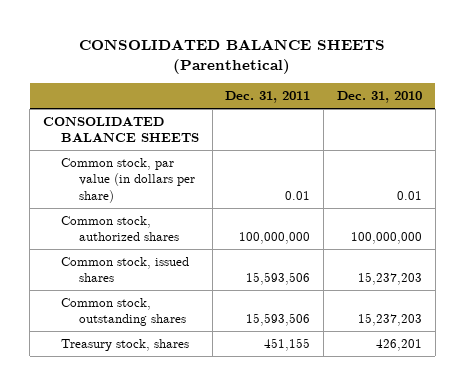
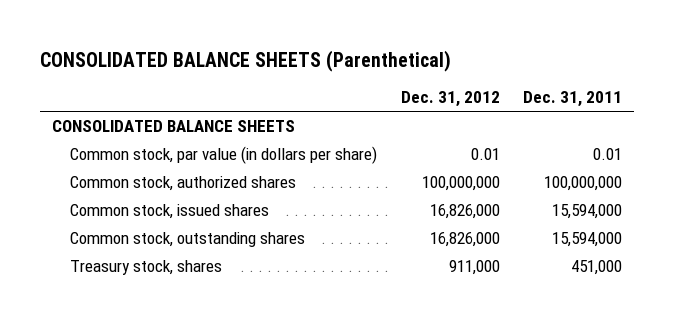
[336,91,422,104] Dec. 31, 2010 -> none
none -> [400,91,500,108] Dec. 31, 2012
[246,272,311,286] 15,593,506 -> [552,203,623,219] 15,594,000
[246,313,311,327] 15,593,506 -> [552,231,623,247] 15,594,000
[264,337,311,351] 451,155 -> [571,259,623,275] 451,000

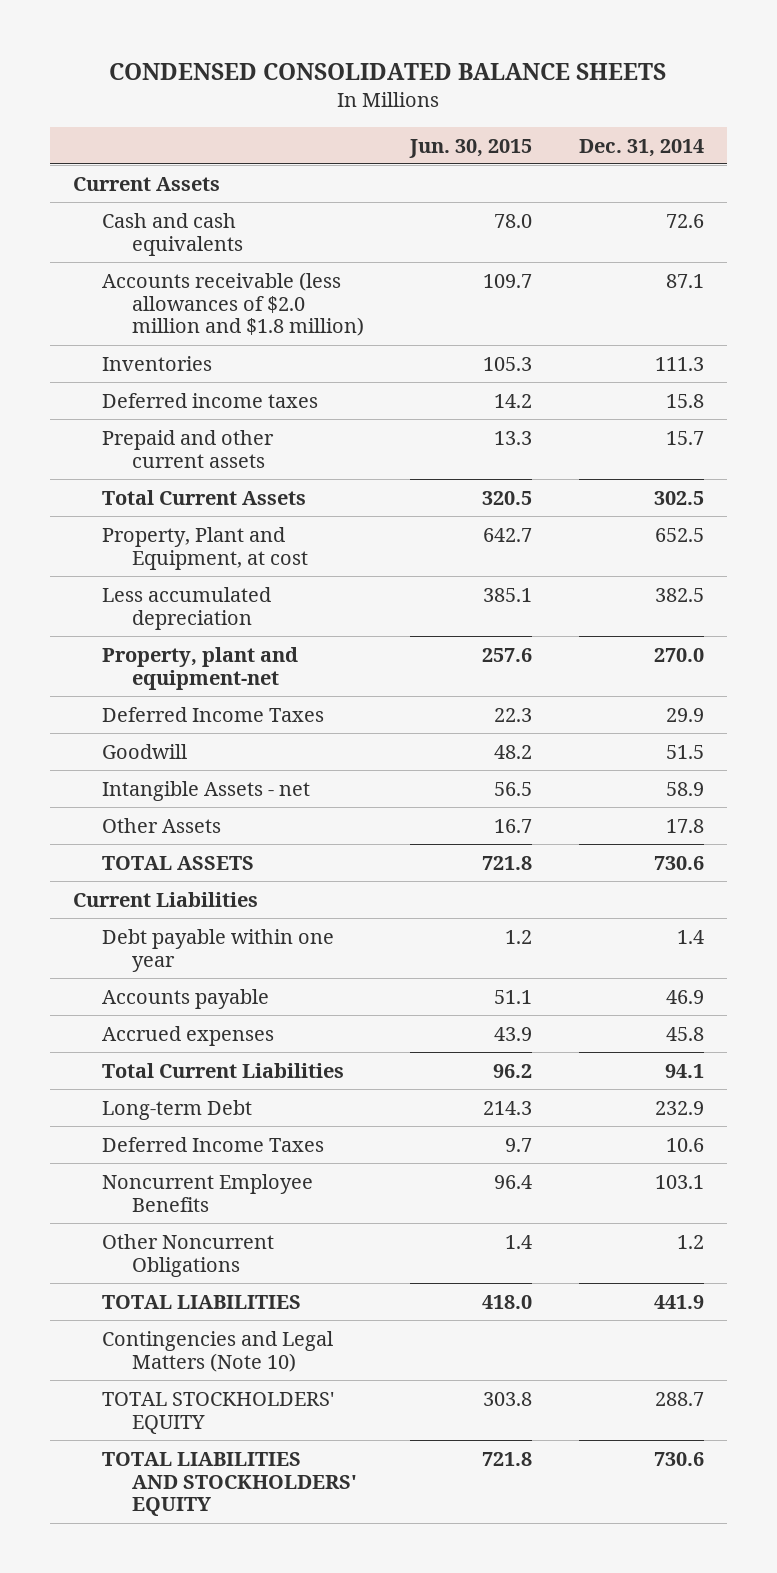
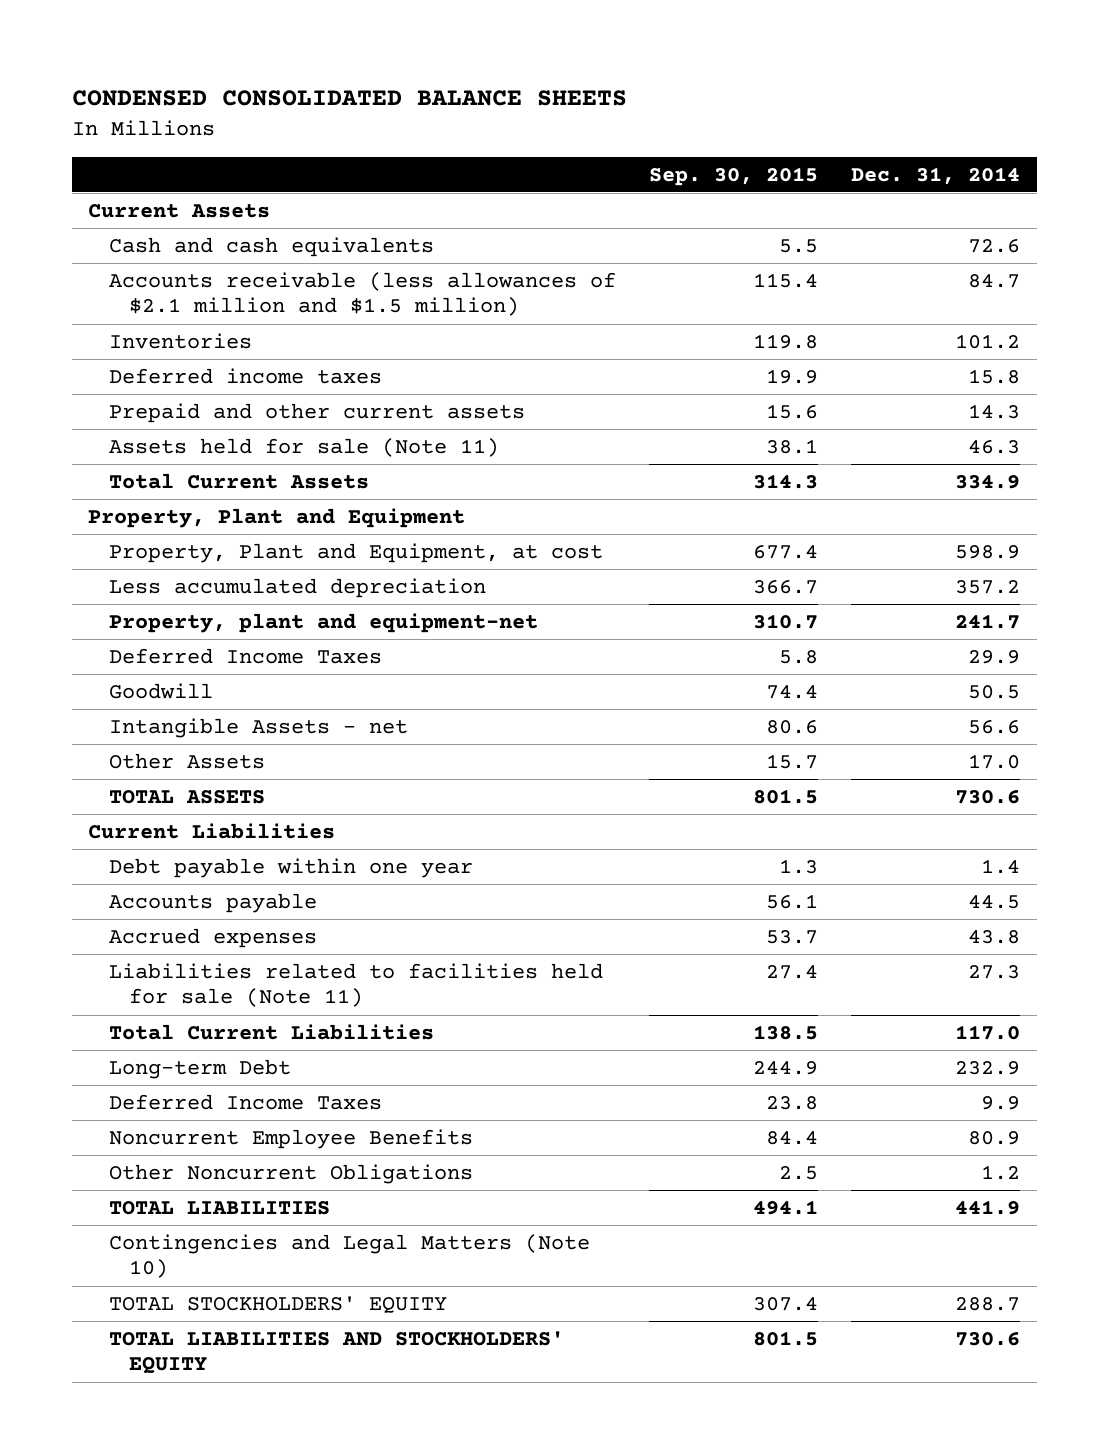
[409,138,533,158] Jun. 30, 2015 -> none
none -> [648,166,818,186] Sep. 30, 2015
[102,271,364,337] Accounts receivable (less allowances of $2.0 million and $1.8 million) -> [108,271,616,317] Accounts receivable (less allowances of $2.1 million and $1.5 million)
[665,273,704,288] 87.1 -> [968,273,1021,288] 84.7
[654,356,704,371] 111.3 -> [955,333,1021,349] 101.2
[665,430,704,445] 15.7 -> [968,403,1021,419] 14.3
none -> [108,437,499,457] Assets held for sale (Note 11)
[653,490,704,505] 302.5 -> [955,474,1021,489] 334.9
none -> [88,507,466,528] Property, Plant and Equipment
[654,527,704,542] 652.5 -> [955,544,1021,559] 598.9
[654,587,704,602] 382.5 -> [955,579,1021,594] 357.2
[653,647,704,662] 270.0 -> [955,613,1021,629] 241.7
[665,744,704,759] 51.5 -> [968,684,1021,699] 50.5
[665,781,704,796] 58.9 -> [968,719,1021,734] 56.6
[665,818,704,833] 17.8 -> [968,753,1021,769] 17.0
[665,989,704,1004] 46.9 -> [968,894,1021,909] 44.5
[665,1026,704,1041] 45.8 -> [968,929,1021,944] 43.8
none -> [108,962,603,1008] Liabilities related to facilities held for sale (Note 11)
[664,1063,704,1078] 94.1 -> [955,1024,1021,1040] 117.0
[665,1137,704,1152] 10.6 -> [981,1095,1021,1110] 9.9
[654,1174,704,1189] 103.1 -> [968,1130,1021,1145] 80.9

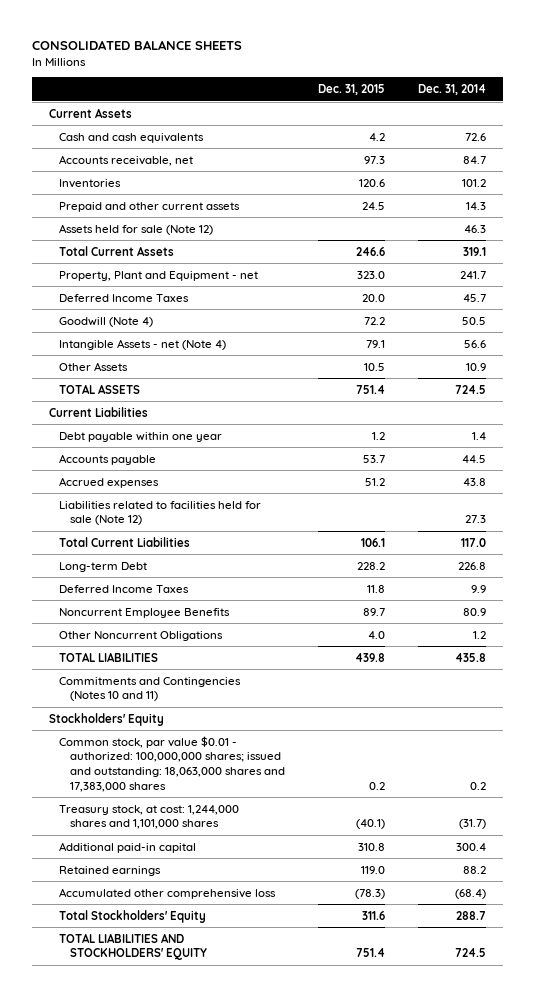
[71,90,627,107] CONDENSED CONSOLIDATED BALANCE SHEETS -> [32,40,243,51] CONSOLIDATED BALANCE SHEETS
[648,166,818,186] Sep. 30, 2015 -> none
none -> [318,83,386,95] Dec. 31, 2015
[108,271,616,317] Accounts receivable (less allowances of $2.1 million and $1.5 million) -> [59,154,194,166] Accounts receivable, net
[108,367,382,384] Deferred income taxes -> none
[88,507,466,528] Property, Plant and Equipment -> none
[108,542,603,563] Property, Plant and Equipment, at cost -> none
[108,577,486,598] Less accumulated depreciation -> none
[108,437,499,457] Assets held for sale (Note 11) -> [59,223,214,235] Assets held for sale (Note 12)
[955,474,1021,489] 334.9 -> [463,246,487,256] 319.1
[108,612,538,633] Property, plant and equipment-net -> [59,270,259,281] Property, Plant and Equipment - net
[968,649,1021,664] 29.9 -> [463,293,487,302] 45.7
[108,682,213,699] Goodwill -> [59,316,154,327] Goodwill (Note 4)
[108,717,408,738] Intangible Assets - net -> [59,338,227,350] Intangible Assets - net (Note 4)
[968,753,1021,769] 17.0 -> [466,362,487,371] 10.9
[955,789,1021,804] 730.6 -> [455,384,487,394] 724.5
[108,962,603,1008] Liabilities related to facilities held for sale (Note 11) -> [59,500,262,526] Liabilities related to facilities held for sale (Note 12)
[955,1060,1021,1075] 232.9 -> [458,561,487,570] 226.8
[955,1199,1021,1215] 441.9 -> [455,652,487,662] 435.8
[108,1233,590,1279] Contingencies and Legal Matters (Note 10) -> [59,676,242,702] Commitments and Contingencies (Notes 10 and 11)
none -> [48,712,164,726] Stockholders' Equity
none -> [59,735,286,792] Common stock, par value $0.01 - authorized: 100,000,000 shares; issued and outstanding: 18,063,000 shares and 17,383,000 shares
none -> [59,804,240,830] Treasury stock, at cost: 1,244,000 shares and 1,101,000 shares
none -> [59,841,197,853] Additional paid-in capital
none -> [59,865,162,876] Retained earnings
none -> [59,887,277,899] Accumulated other comprehensive loss
[108,1295,447,1314] TOTAL STOCKHOLDERS' EQUITY -> [59,909,207,923] Total Stockholders' Equity
[955,1331,1021,1346] 730.6 -> [455,948,487,958] 724.5

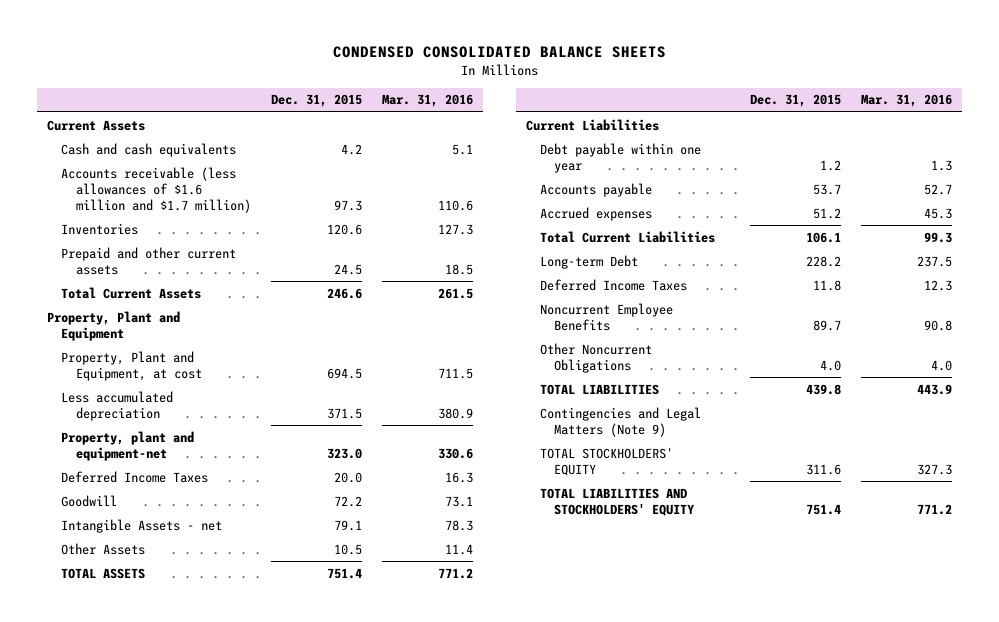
[32,40,243,51] CONSOLIDATED BALANCE SHEETS -> [332,46,666,59] CONDENSED CONSOLIDATED BALANCE SHEETS
[418,83,487,95] Dec. 31, 2014 -> none
none -> [382,94,474,108] Mar. 31, 2016
[59,154,194,166] Accounts receivable, net -> [61,166,251,213] Accounts receivable (less allowances of $1.6 million and $1.7 million)
[59,223,214,235] Assets held for sale (Note 12) -> none
none -> [47,310,181,341] Property, Plant and Equipment
none -> [61,350,202,381] Property, Plant and Equipment, at cost
none -> [61,390,174,421] Less accumulated depreciation
[59,270,259,281] Property, Plant and Equipment - net -> [61,430,195,461] Property, plant and equipment-net
[59,316,154,327] Goodwill (Note 4) -> [61,494,118,507] Goodwill
[59,338,227,350] Intangible Assets - net (Note 4) -> [61,518,223,533] Intangible Assets - net
[59,500,262,526] Liabilities related to facilities held for sale (Note 12) -> none
[48,712,164,726] Stockholders' Equity -> none
[59,735,286,792] Common stock, par value $0.01 - authorized: 100,000,000 shares; issued and outstanding: 18,063,000 shares and 17,383,000 shares -> none
[59,804,240,830] Treasury stock, at cost: 1,244,000 shares and 1,101,000 shares -> none
[59,841,197,853] Additional paid-in capital -> none
[59,865,162,876] Retained earnings -> none
[59,887,277,899] Accumulated other comprehensive loss -> none
[59,676,242,702] Commitments and Contingencies (Notes 10 and 11) -> [540,406,702,437] Contingencies and Legal Matters (Note 9)
[59,909,207,923] Total Stockholders' Equity -> [540,447,674,476] TOTAL STOCKHOLDERS' EQUITY

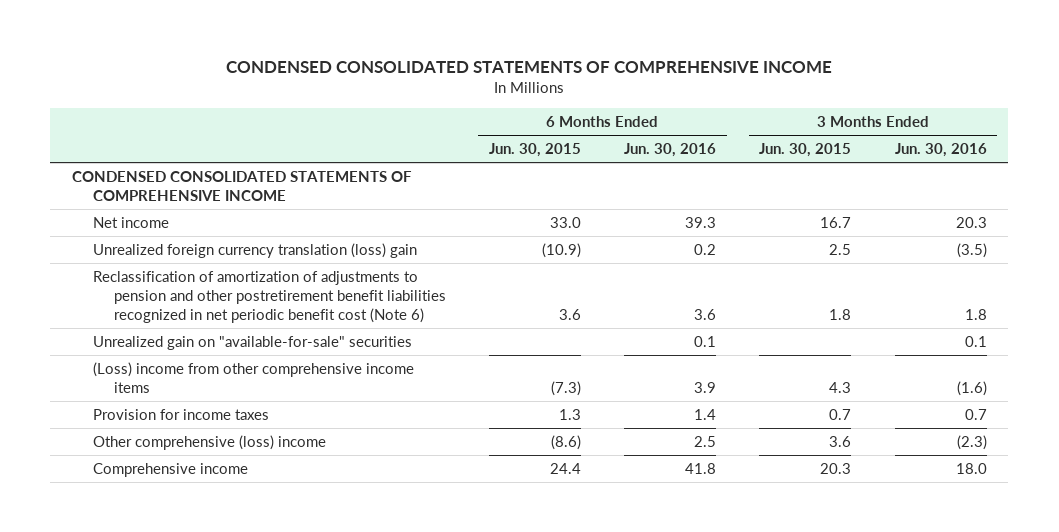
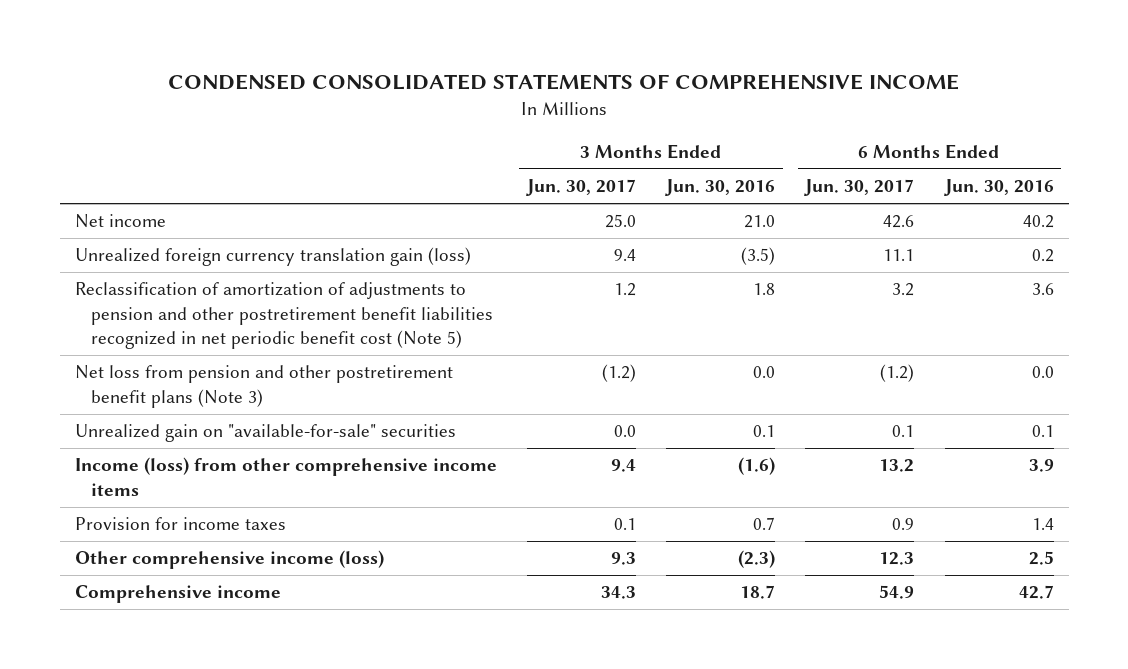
[488,142,581,157] Jun. 30, 2015 -> none
[759,142,852,157] Jun. 30, 2015 -> none
none -> [525,179,636,197] Jun. 30, 2017
none -> [804,179,915,197] Jun. 30, 2017
[72,170,413,201] CONDENSED CONSOLIDATED STATEMENTS OF COMPREHENSIVE INCOME -> none
[685,216,717,228] 39.3 -> [1022,215,1054,229] 40.2
[955,216,987,228] 20.3 -> [744,215,776,229] 21.0
[92,242,417,258] Unrealized foreign currency translation (loss) gain -> [74,247,471,267] Unrealized foreign currency translation gain (loss)
[92,270,446,323] Reclassification of amortization of adjustments to pension and other postretirement benefit liabilities recognized in net periodic benefit cost (Note 6) -> [74,282,494,349] Reclassification of amortization of adjustments to pension and other postretirement benefit liabilities recognized in net periodic benefit cost (Note 5)
none -> [74,365,453,408] Net loss from pension and other postretirement benefit plans (Note 3)
[92,361,414,393] (Loss) income from other comprehensive income items -> [74,457,497,496] Income (loss) from other comprehensive income items
[92,434,326,450] Other comprehensive (loss) income -> [74,550,384,570] Other comprehensive income (loss)
[685,462,717,474] 41.8 -> [1018,585,1054,600] 42.7
[955,462,987,474] 18.0 -> [740,585,776,600] 18.7

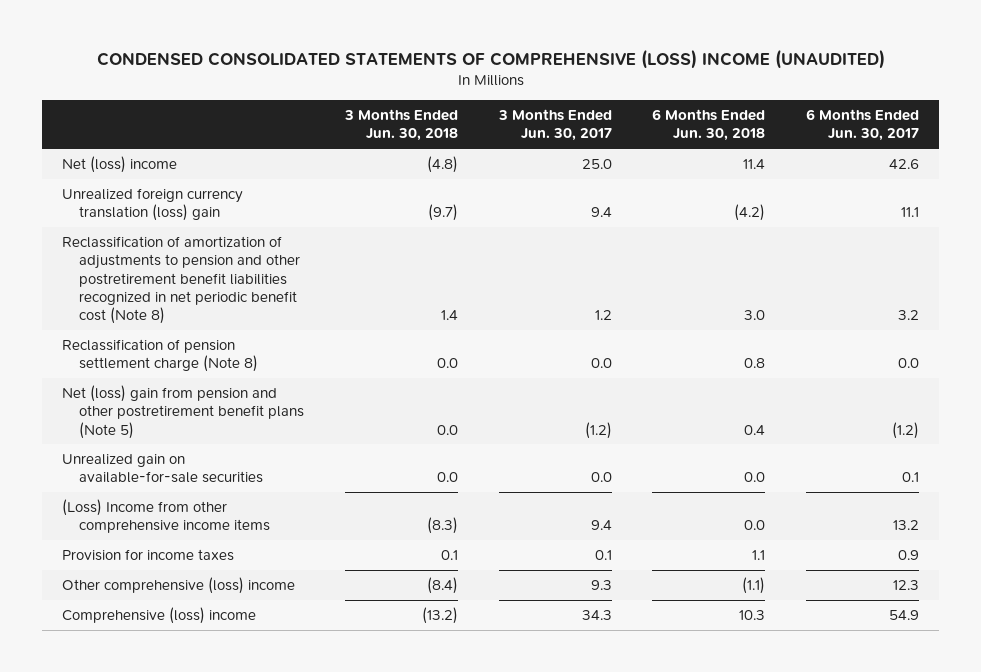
[168,74,960,91] CONDENSED CONSOLIDATED STATEMENTS OF COMPREHENSIVE INCOME -> [96,49,885,70] CONDENSED CONSOLIDATED STATEMENTS OF COMPREHENSIVE (LOSS) INCOME (UNAUDITED)
[665,179,776,197] Jun. 30, 2016 -> none
[943,179,1054,197] Jun. 30, 2016 -> none
none -> [343,109,458,142] 3 Months Ended Jun. 30, 2018
none -> [652,109,766,142] 6 Months Ended Jun. 30, 2018
[74,214,166,229] Net income -> [62,155,178,173] Net (loss) income
[74,247,471,267] Unrealized foreign currency translation gain (loss) -> [62,187,244,222] Unrealized foreign currency translation (loss) gain
[74,282,494,349] Reclassification of amortization of adjustments to pension and other postretirement benefit liabilities recognized in net periodic benefit cost (Note 5) -> [62,235,301,325] Reclassification of amortization of adjustments to pension and other postretirement benefit liabilities recognized in net periodic benefit cost (Note 8)
none -> [62,338,259,373] Reclassification of pension settlement charge (Note 8)
[74,365,453,408] Net loss from pension and other postretirement benefit plans (Note 3) -> [62,384,305,439] Net (loss) gain from pension and other postretirement benefit plans (Note 5)
[74,424,456,443] Unrealized gain on "available-for-sale" securities -> [62,453,264,484] Unrealized gain on available-for-sale securities
[74,457,497,496] Income (loss) from other comprehensive income items -> [62,498,271,534] (Loss) Income from other comprehensive income items
[74,550,384,570] Other comprehensive income (loss) -> [62,576,296,594] Other comprehensive (loss) income
[74,585,281,604] Comprehensive income -> [62,606,257,624] Comprehensive (loss) income

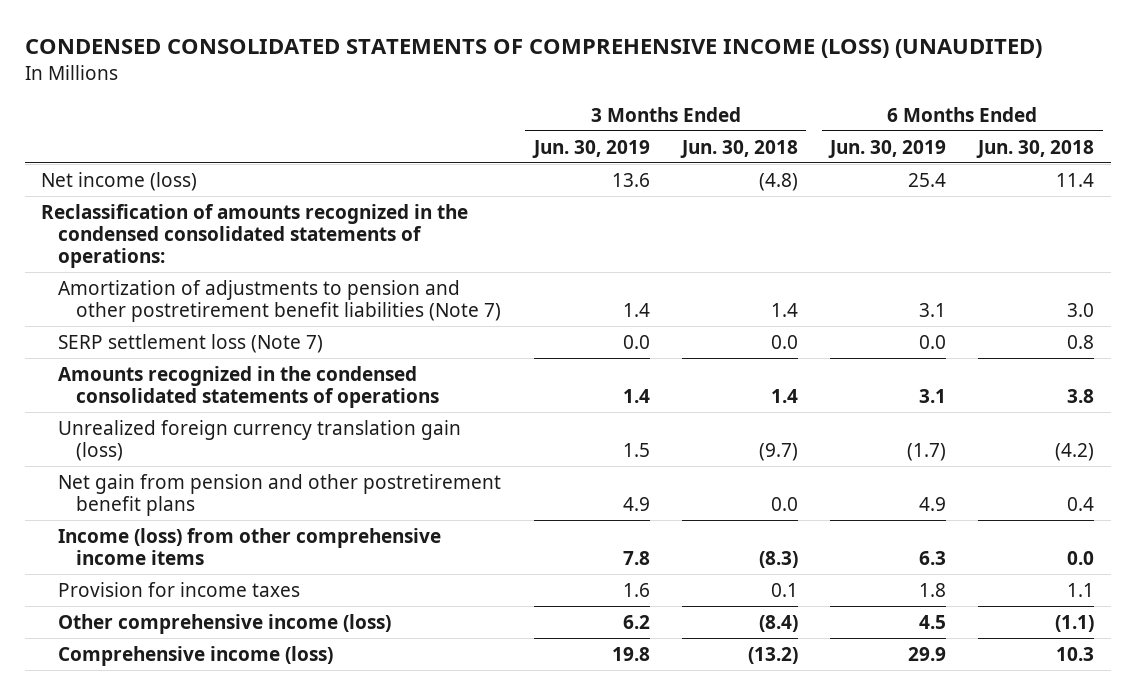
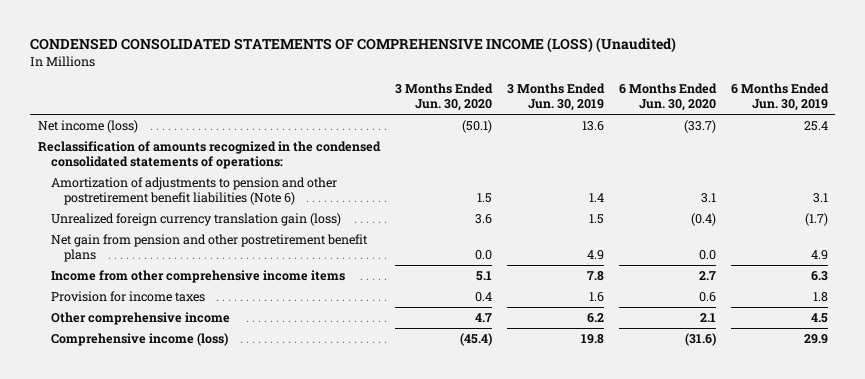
[24,39,1042,59] CONDENSED CONSOLIDATED STATEMENTS OF COMPREHENSIVE INCOME (LOSS) (UNAUDITED) -> [30,37,677,54] CONDENSED CONSOLIDATED STATEMENTS OF COMPREHENSIVE INCOME (LOSS) (Unaudited)
[679,139,798,158] Jun. 30, 2018 -> none
[976,139,1095,158] Jun. 30, 2018 -> none
none -> [394,82,493,112] 3 Months Ended Jun. 30, 2020
none -> [618,82,717,112] 6 Months Ended Jun. 30, 2020
[58,333,324,353] SERP settlement loss (Note 7) -> none
[58,365,439,408] Amounts recognized in the condensed consolidated statements of operations -> none
[58,279,501,322] Amortization of adjustments to pension and other postretirement benefit liabilities (Note 7) -> [50,176,337,206] Amortization of adjustments to pension and other postretirement benefit liabilities (Note 6)
[58,527,442,565] Income (loss) from other comprehensive income items -> [50,269,345,283] Income from other comprehensive income items
[58,613,392,634] Other comprehensive income (loss) -> [50,311,230,325] Other comprehensive income

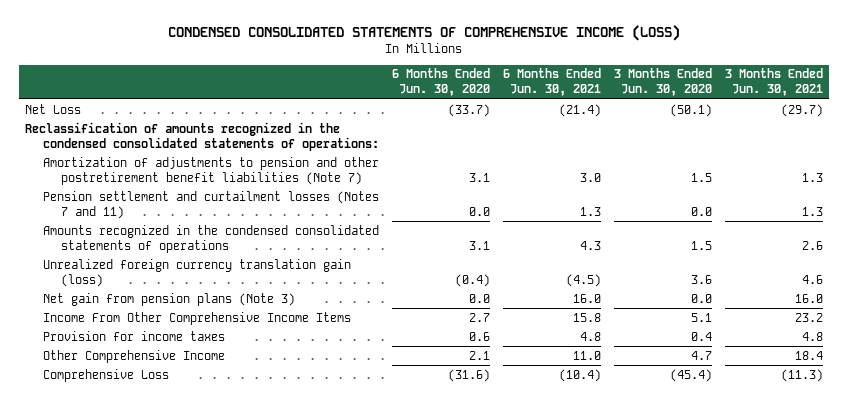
[30,37,677,54] CONDENSED CONSOLIDATED STATEMENTS OF COMPREHENSIVE INCOME (LOSS) (Unaudited) -> [168,25,681,42] CONDENSED CONSOLIDATED STATEMENTS OF COMPREHENSIVE INCOME (LOSS)
[506,82,605,112] 3 Months Ended Jun. 30, 2019 -> none
[730,82,829,112] 6 Months Ended Jun. 30, 2019 -> none
none -> [503,68,602,97] 6 Months Ended Jun. 30, 2021
none -> [724,68,823,97] 3 Months Ended Jun. 30, 2021
[37,119,138,133] Net income (loss) -> [25,103,82,114] Net Loss
[50,176,337,206] Amortization of adjustments to pension and other postretirement benefit liabilities (Note 6) -> [43,156,380,185] Amortization of adjustments to pension and other postretirement benefit liabilities (Note 7)
none -> [43,190,380,219] Pension settlement and curtailment losses (Notes 7 and 11)
none -> [43,224,380,253] Amounts recognized in the condensed consolidated statements of operations
[50,233,368,263] Net gain from pension and other postretirement benefit plans -> [43,292,296,306] Net gain from pension plans (Note 3)
[50,269,345,283] Income from other comprehensive income items -> [43,311,352,325] Income From Other Comprehensive Income Items
[50,311,230,325] Other comprehensive income -> [43,349,226,363] Other Comprehensive Income
[50,332,228,346] Comprehensive income (loss) -> [43,368,170,382] Comprehensive Loss

